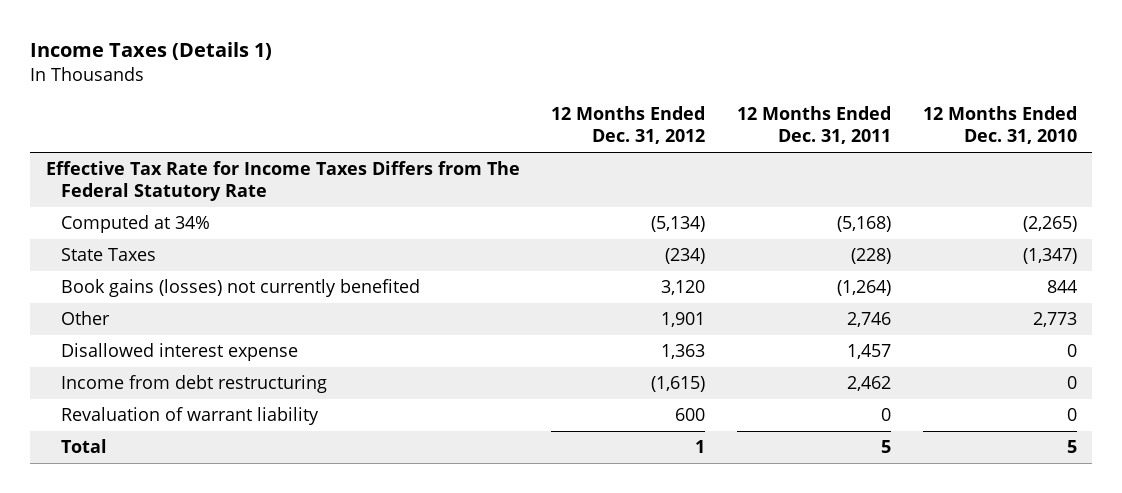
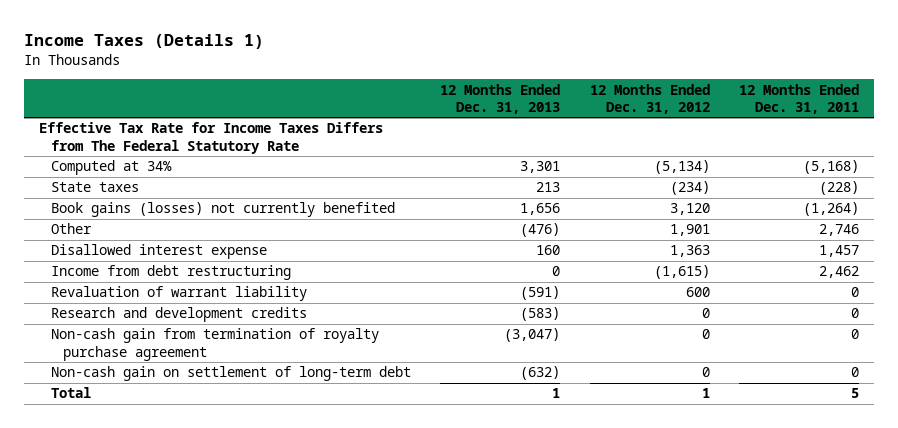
[922,106,1077,145] 12 Months Ended Dec. 31, 2010 -> none
none -> [440,83,561,114] 12 Months Ended Dec. 31, 2013
[60,248,156,262] State Taxes -> [50,182,139,193] State taxes
none -> [50,307,307,323] Research and development credits
none -> [50,328,379,361] Non-cash gain from termination of royalty purchase agreement
none -> [50,366,411,382] Non-cash gain on settlement of long-term debt

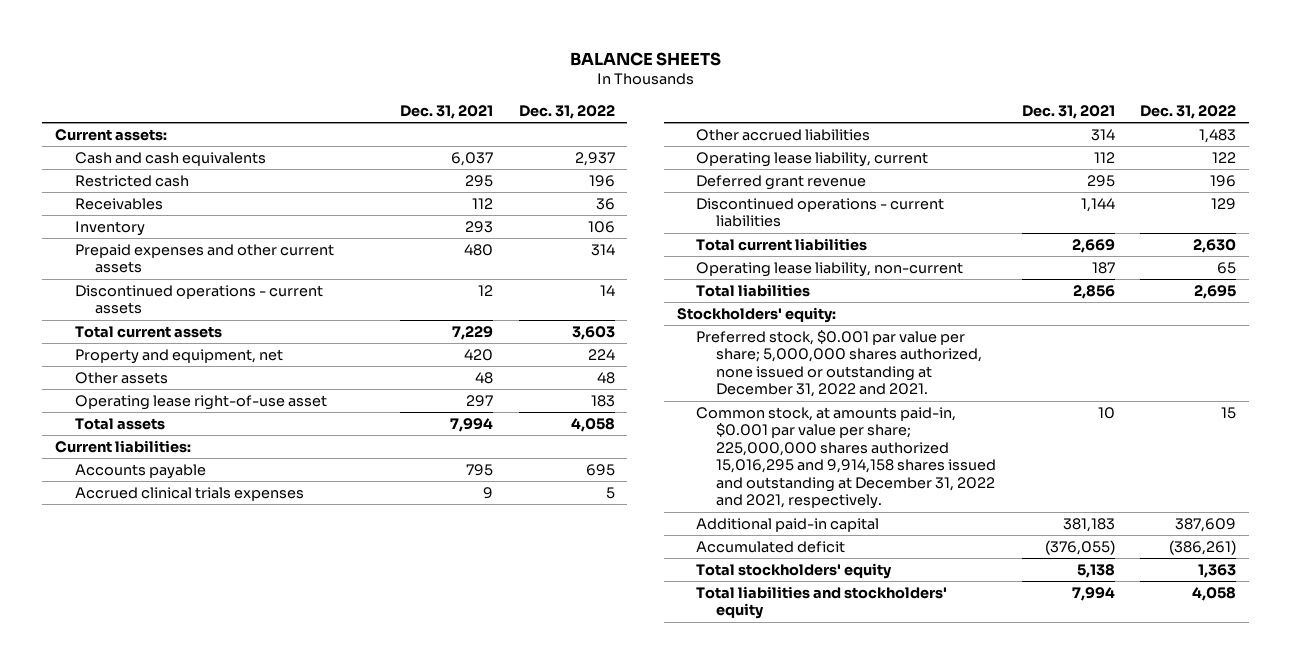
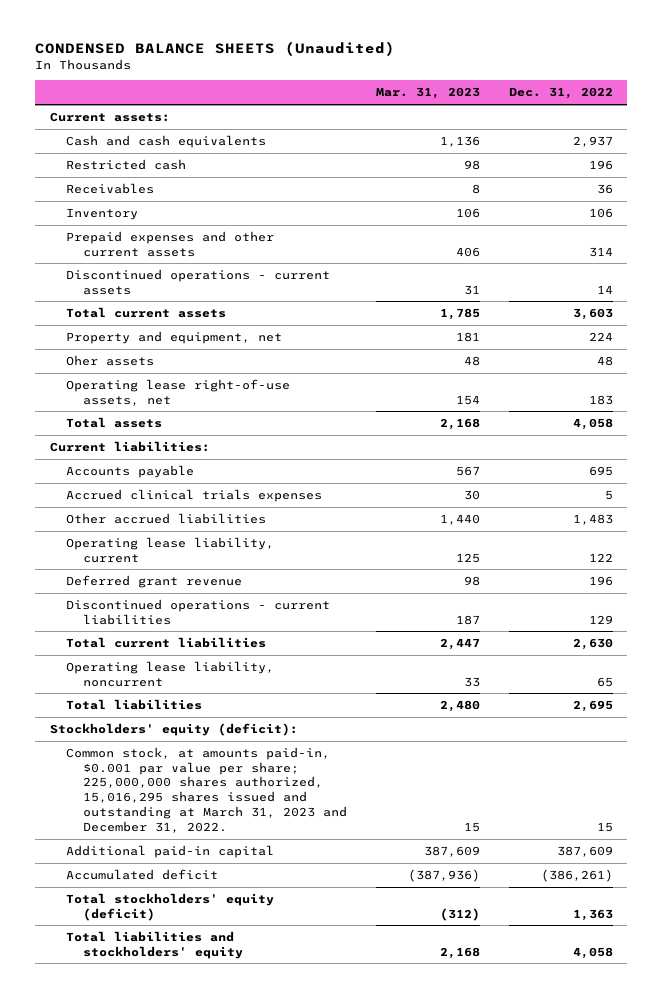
[569,51,721,66] BALANCE SHEETS -> [35,41,396,57] CONDENSED BALANCE SHEETS (Unaudited)
[400,104,494,119] Dec. 31, 2021 -> none
none -> [375,87,480,100] Mar. 31, 2023
[74,371,168,384] Other assets -> [66,354,155,366] Oher assets
[74,394,327,410] Operating lease right-of-use asset -> [66,378,291,406] Operating lease right-of-use assets, net
[696,261,964,277] Operating lease liability, non-current -> [66,660,275,687] Operating lease liability, noncurrent
[696,329,983,398] Preferred stock, $0.001 par value per share; 5,000,000 shares authorized, none issued or outstanding at December 31, 2022 and 2021. -> none
[676,306,836,323] Stockholders' equity: -> [49,722,298,736] Stockholders' equity (deficit):
[696,406,997,510] Common stock, at amounts paid-in, $0.001 par value per share; 225,000,000 shares authorized 15,016,295 and 9,914,158 shares issued and outstanding at December 31, 2022 and 2021, respectively. -> [66,746,347,833] Common stock, at amounts paid-in, $0.001 par value per share; 225,000,000 shares authorized, 15,016,295 shares issued and outstanding at March 31, 2023 and December 31, 2022.
[696,562,893,579] Total stockholders' equity -> [66,892,275,921] Total stockholders' equity (deficit)

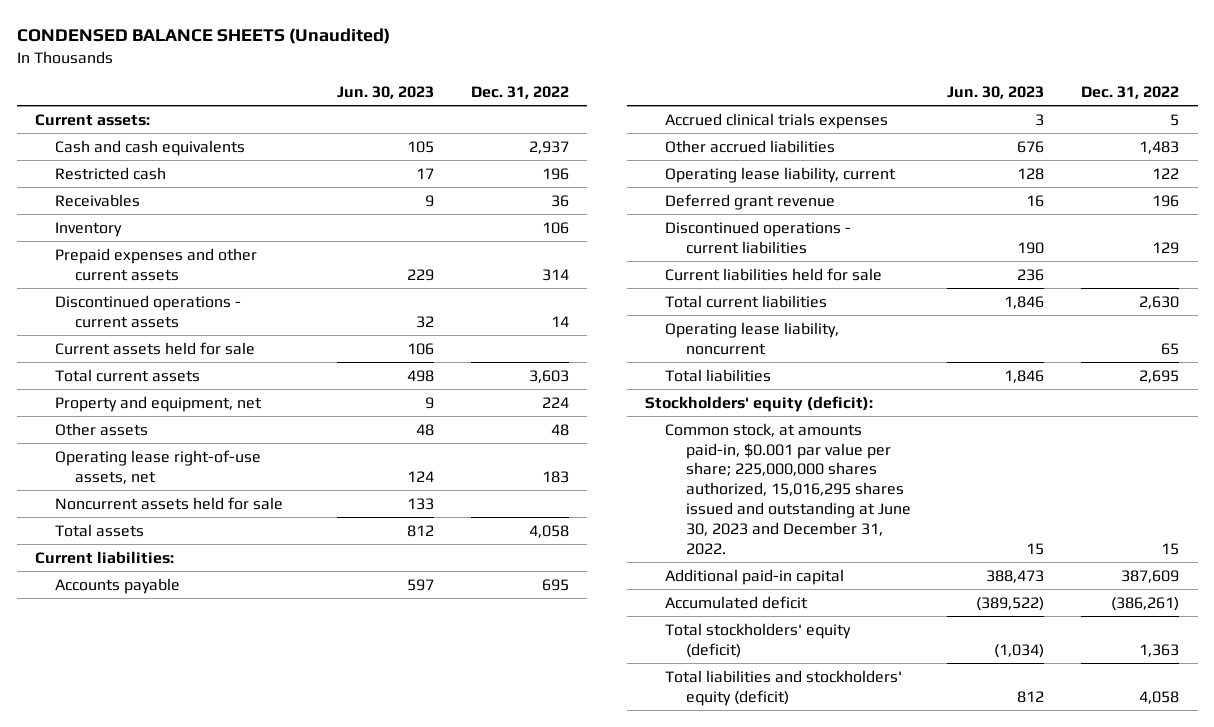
[375,87,480,100] Mar. 31, 2023 -> none
none -> [337,86,435,100] Jun. 30, 2023
none -> [55,341,256,355] Current assets held for sale
[66,354,155,366] Oher assets -> [55,422,149,436] Other assets
none -> [55,496,284,510] Noncurrent assets held for sale
none -> [665,267,883,281] Current liabilities held for sale
[66,746,347,833] Common stock, at amounts paid-in, $0.001 par value per share; 225,000,000 shares authorized, 15,016,295 shares issued and outstanding at March 31, 2023 and December 31, 2022. -> [665,422,911,555] Common stock, at amounts paid-in, $0.001 par value per share; 225,000,000 shares authorized, 15,016,295 shares issued and outstanding at June 30, 2023 and December 31, 2022.
[66,930,243,959] Total liabilities and stockholders' equity -> [665,669,903,706] Total liabilities and stockholders' equity (deficit)

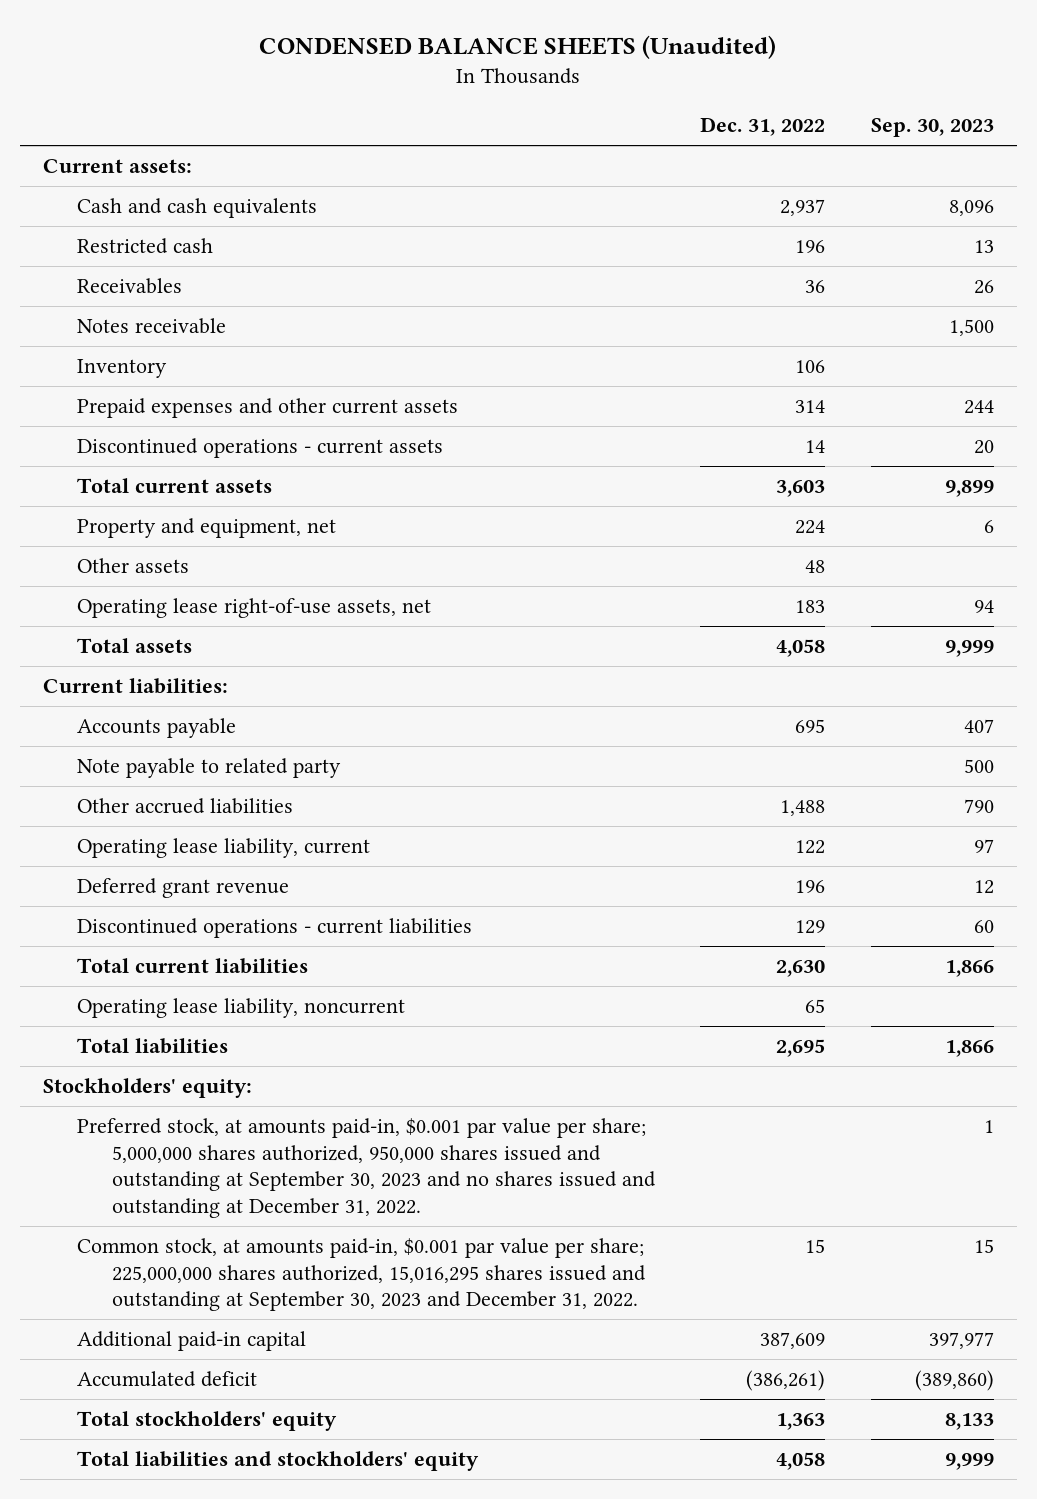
[337,86,435,100] Jun. 30, 2023 -> none
none -> [870,118,994,138] Sep. 30, 2023
none -> [77,318,227,335] Notes receivable
[55,341,256,355] Current assets held for sale -> none
[55,496,284,510] Noncurrent assets held for sale -> none
[665,112,889,129] Accrued clinical trials expenses -> none
none -> [77,758,342,779] Note payable to related party
[1139,140,1180,154] 1,483 -> [780,800,826,817] 1,488
[665,267,883,281] Current liabilities held for sale -> none
[645,395,874,412] Stockholders' equity (deficit): -> [42,1078,252,1099] Stockholders' equity:
none -> [77,1118,656,1218] Preferred stock, at amounts paid-in, $0.001 par value per share; 5,000,000 shares authorized, 950,000 shares issued and outstanding at September 30, 2023 and no shares issued and outstanding at December 31, 2022.
[665,422,911,555] Common stock, at amounts paid-in, $0.001 par value per share; 225,000,000 shares authorized, 15,016,295 shares issued and outstanding at June 30, 2023 and December 31, 2022. -> [77,1238,646,1312] Common stock, at amounts paid-in, $0.001 par value per share; 225,000,000 shares authorized, 15,016,295 shares issued and outstanding at September 30, 2023 and December 31, 2022.
[665,622,852,658] Total stockholders' equity (deficit) -> [77,1411,338,1432] Total stockholders' equity
[665,669,903,706] Total liabilities and stockholders' equity (deficit) -> [77,1451,480,1472] Total liabilities and stockholders' equity

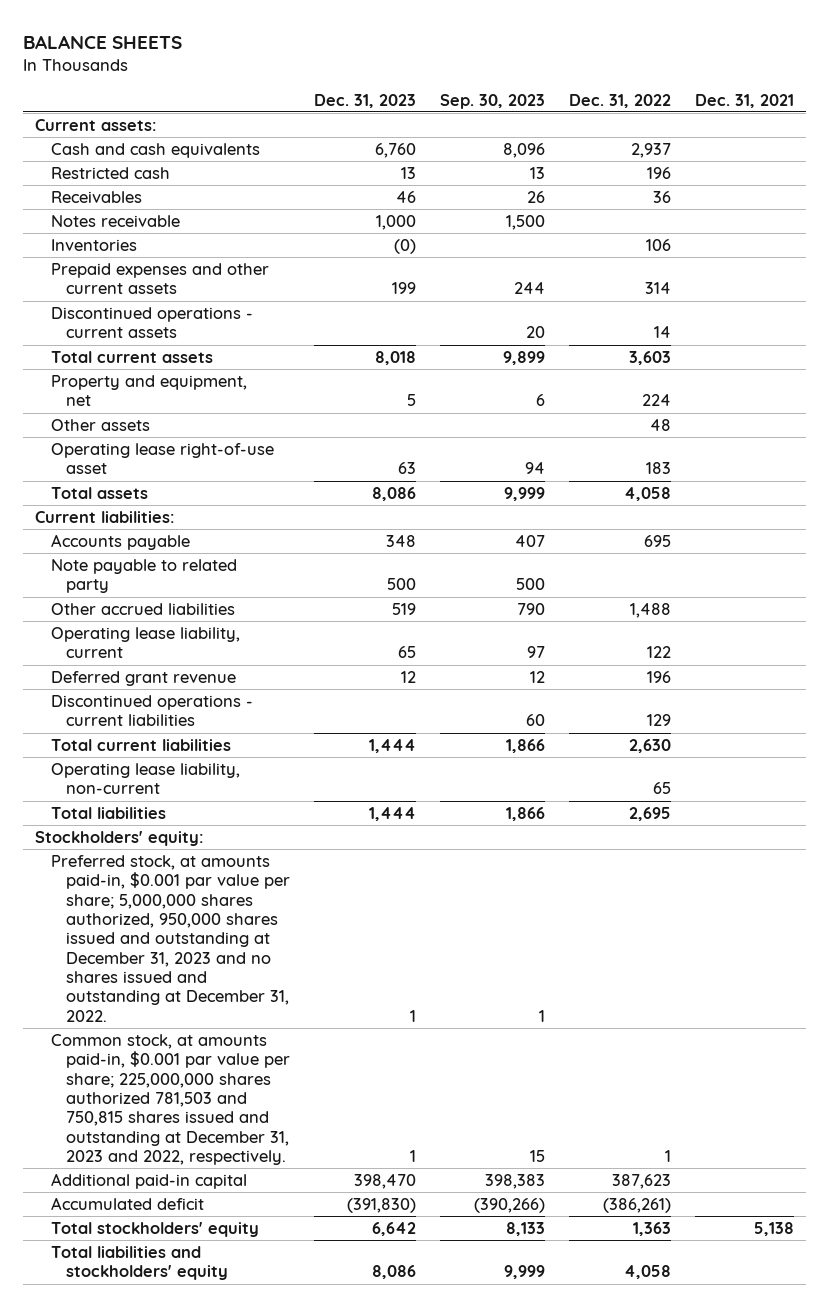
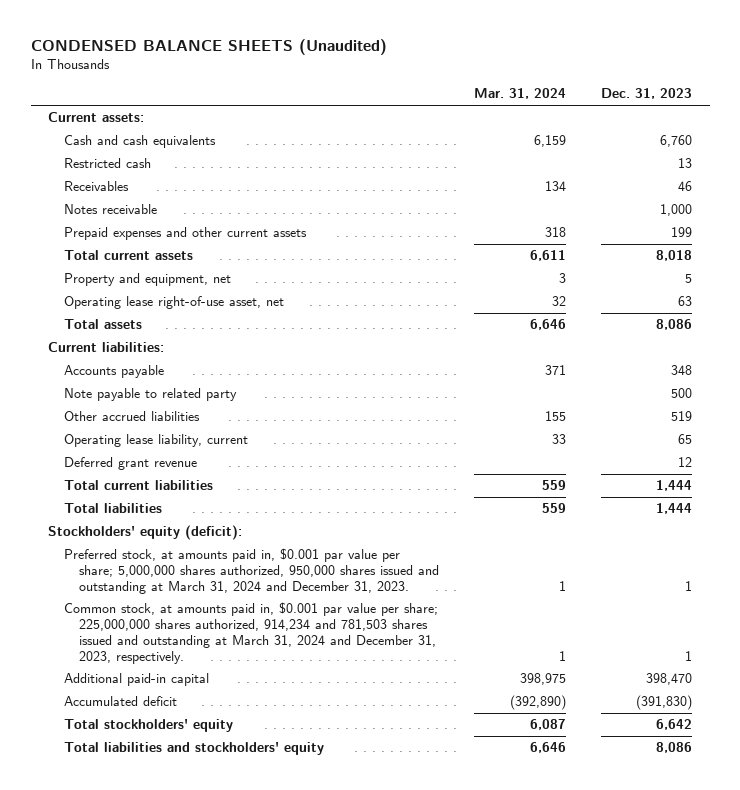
[23,34,183,49] BALANCE SHEETS -> [30,39,387,56] CONDENSED BALANCE SHEETS (Unaudited)
[440,93,546,109] Sep. 30, 2023 -> none
[569,93,672,108] Dec. 31, 2022 -> none
[695,93,795,108] Dec. 31, 2021 -> none
none -> [474,88,567,100] Mar. 31, 2024
[50,238,137,251] Inventories -> none
[50,306,253,339] Discontinued operations - current assets -> none
[50,418,150,431] Other assets -> none
[50,442,274,475] Operating lease right-of-use asset -> [63,295,284,309] Operating lease right-of-use asset, net
[50,694,253,727] Discontinued operations - current liabilities -> none
[50,762,240,795] Operating lease liability, non-current -> none
[35,830,205,846] Stockholders' equity: -> [48,524,243,540] Stockholders' equity (deficit):
[50,854,291,1022] Preferred stock, at amounts paid-in, $0.001 par value per share; 5,000,000 shares authorized, 950,000 shares issued and outstanding at December 31, 2023 and no shares issued and outstanding at December 31, 2022. -> [63,547,440,594] Preferred stock, at amounts paid in, $0.001 par value per share; 5,000,000 shares authorized, 950,000 shares issued and outstanding at March 31, 2024 and December 31, 2023.
[50,1033,291,1165] Common stock, at amounts paid-in, $0.001 par value per share; 225,000,000 shares authorized 781,503 and 750,815 shares issued and outstanding at December 31, 2023 and 2022, respectively. -> [63,601,438,664] Common stock, at amounts paid in, $0.001 par value per share; 225,000,000 shares authorized, 914,234 and 781,503 shares issued and outstanding at March 31, 2024 and December 31, 2023, respectively.

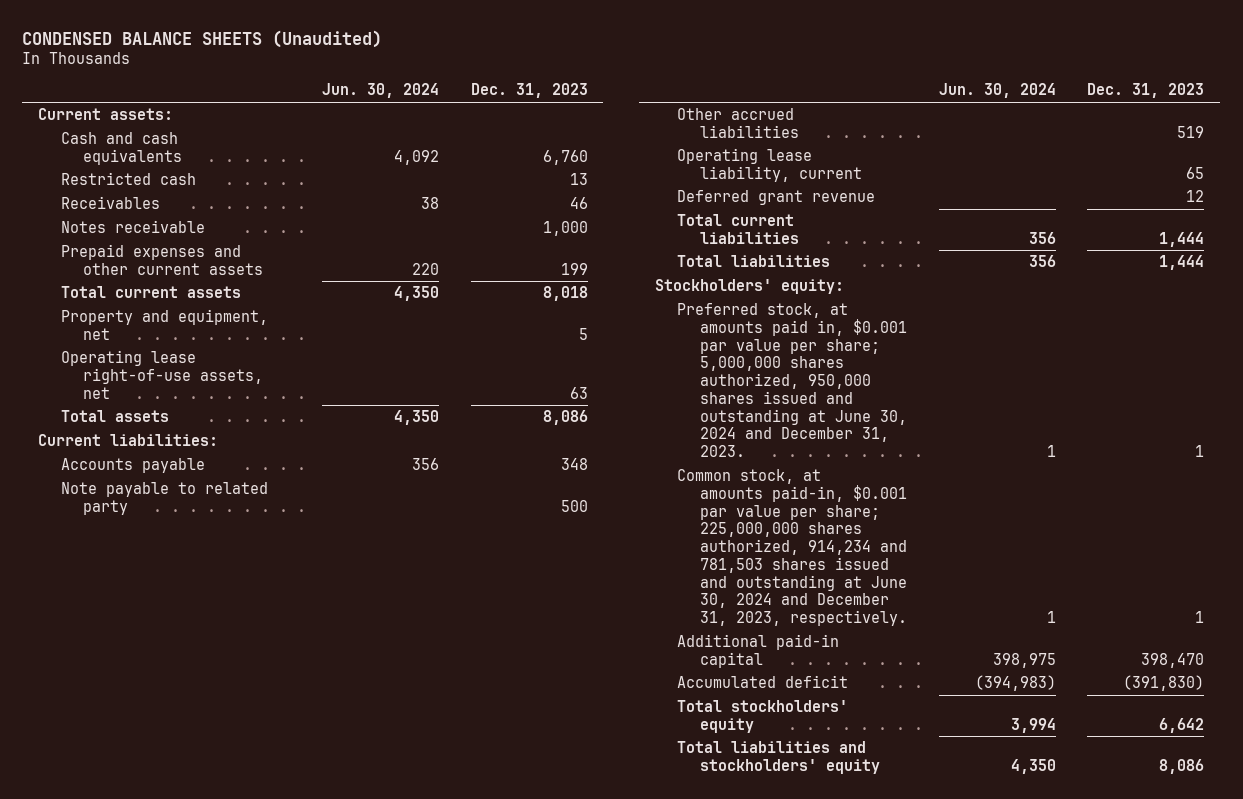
[474,88,567,100] Mar. 31, 2024 -> none
none -> [321,83,439,99] Jun. 30, 2024
[63,295,284,309] Operating lease right-of-use asset, net -> [60,350,263,399] Operating lease right-of-use assets, net
[48,524,243,540] Stockholders' equity (deficit): -> [655,279,845,295] Stockholders' equity:
[63,547,440,594] Preferred stock, at amounts paid in, $0.001 par value per share; 5,000,000 shares authorized, 950,000 shares issued and outstanding at March 31, 2024 and December 31, 2023. -> [677,303,907,458] Preferred stock, at amounts paid in, $0.001 par value per share; 5,000,000 shares authorized, 950,000 shares issued and outstanding at June 30, 2024 and December 31, 2023.
[63,601,438,664] Common stock, at amounts paid in, $0.001 par value per share; 225,000,000 shares authorized, 914,234 and 781,503 shares issued and outstanding at March 31, 2024 and December 31, 2023, respectively. -> [677,469,907,627] Common stock, at amounts paid-in, $0.001 par value per share; 225,000,000 shares authorized, 914,234 and 781,503 shares issued and outstanding at June 30, 2024 and December 31, 2023, respectively.

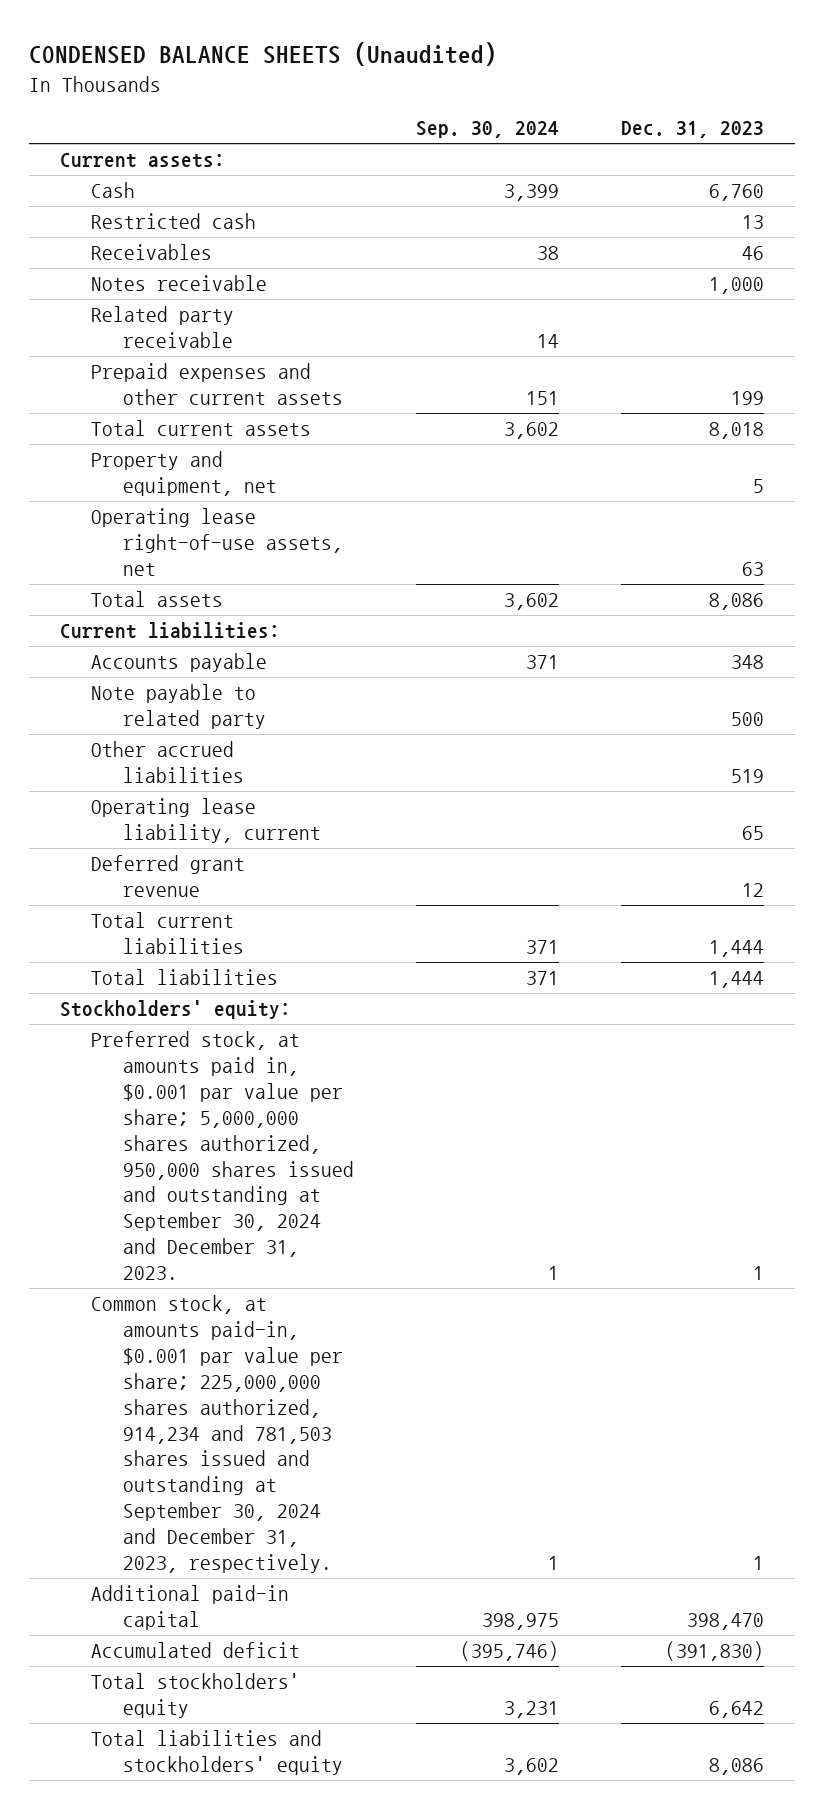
[321,83,439,99] Jun. 30, 2024 -> none
none -> [415,121,559,139] Sep. 30, 2024
[60,132,182,165] Cash and cash equivalents -> [91,182,136,199] Cash
none -> [91,306,235,349] Related party receivable
[677,303,907,458] Preferred stock, at amounts paid in, $0.001 par value per share; 5,000,000 shares authorized, 950,000 shares issued and outstanding at June 30, 2024 and December 31, 2023. -> [91,1031,354,1280] Preferred stock, at amounts paid in, $0.001 par value per share; 5,000,000 shares authorized, 950,000 shares issued and outstanding at September 30, 2024 and December 31, 2023.
[677,469,907,627] Common stock, at amounts paid-in, $0.001 par value per share; 225,000,000 shares authorized, 914,234 and 781,503 shares issued and outstanding at June 30, 2024 and December 31, 2023, respectively. -> [91,1295,343,1573] Common stock, at amounts paid-in, $0.001 par value per share; 225,000,000 shares authorized, 914,234 and 781,503 shares issued and outstanding at September 30, 2024 and December 31, 2023, respectively.

